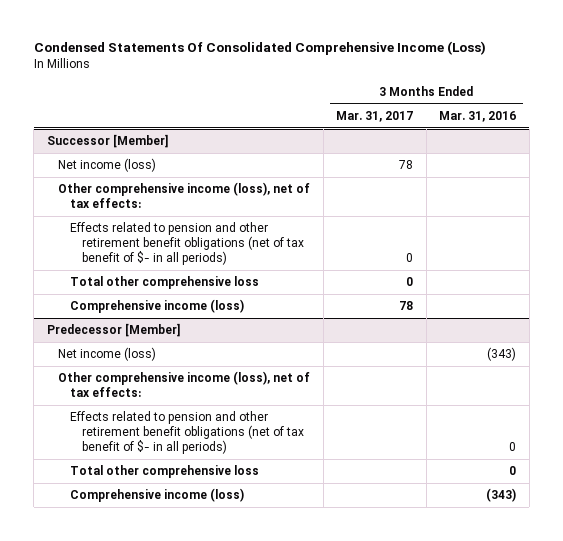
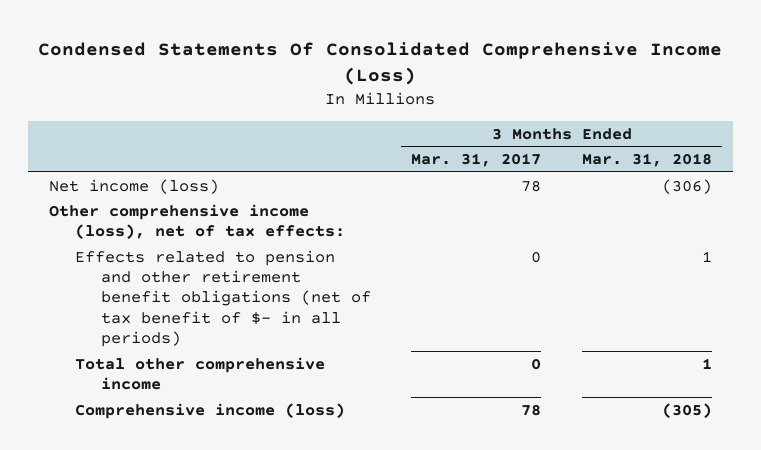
[439,110,517,122] Mar. 31, 2016 -> none
none -> [582,152,713,167] Mar. 31, 2018
[46,134,169,149] Successor [Member] -> none
[70,276,260,290] Total other comprehensive loss -> [74,356,325,391] Total other comprehensive income
[46,323,181,338] Predecessor [Member] -> none
[58,347,157,362] Net income (loss) -> none
[58,371,311,398] Other comprehensive income (loss), net of tax effects: -> none
[70,411,305,455] Effects related to pension and other retirement benefit obligations (net of tax benefit of $- in all periods) -> none
[70,465,260,479] Total other comprehensive loss -> none
[70,488,245,503] Comprehensive income (loss) -> none

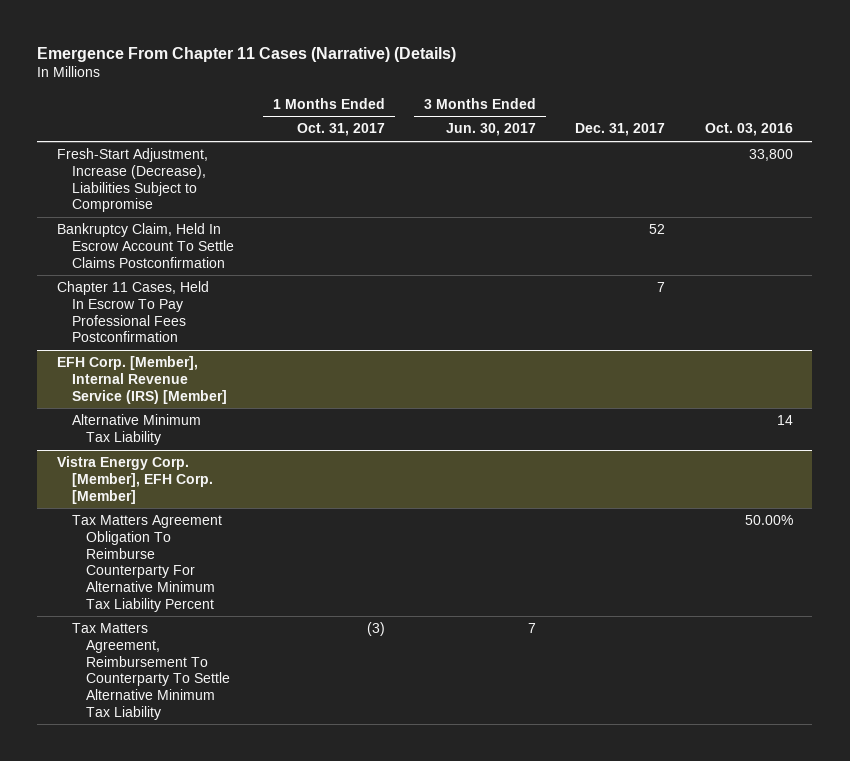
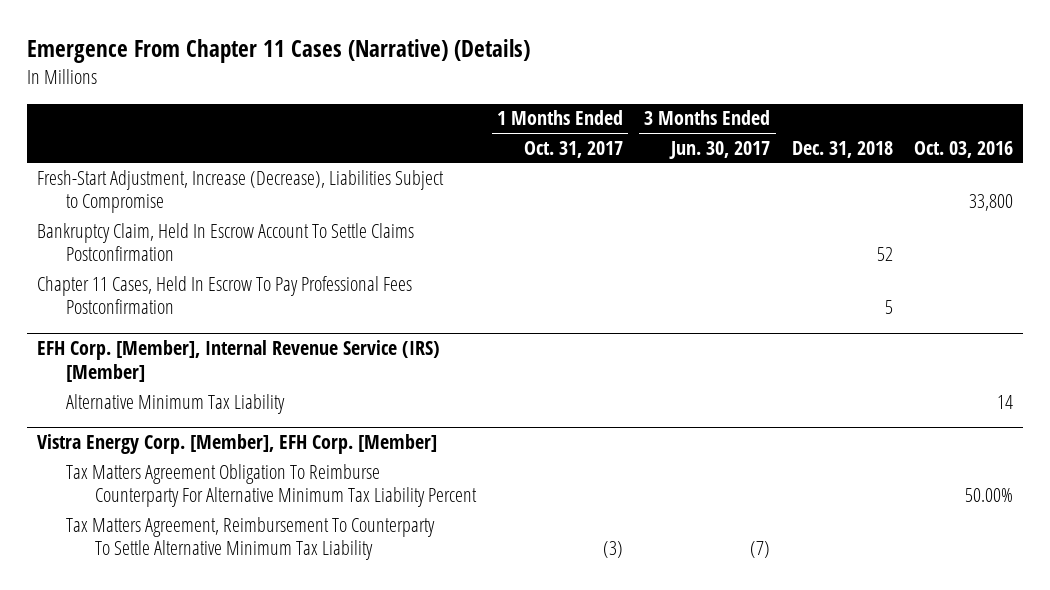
[575,123,666,137] Dec. 31, 2017 -> none
none -> [791,140,893,158] Dec. 31, 2018
[528,623,537,634] 7 -> [750,541,771,559] (7)

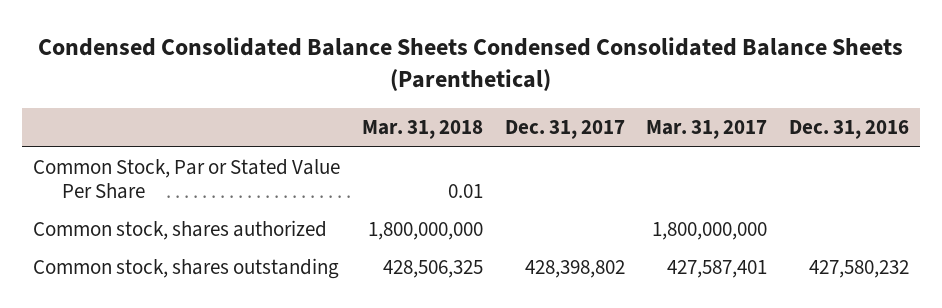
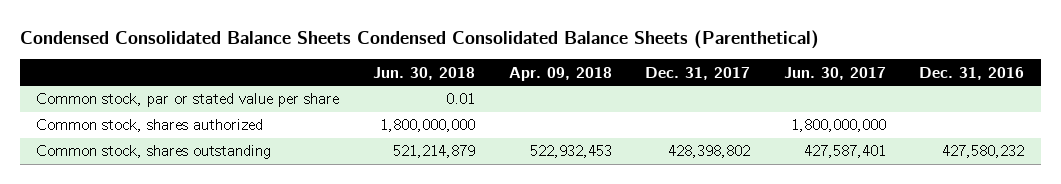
[361,120,483,140] Mar. 31, 2018 -> none
[646,120,768,140] Mar. 31, 2017 -> none
none -> [372,66,475,80] Jun. 30, 2018
none -> [508,66,612,81] Apr. 09, 2018
none -> [783,66,886,80] Jun. 30, 2017
[33,159,341,200] Common Stock, Par or Stated Value Per Share -> [36,93,340,108] Common stock, par or stated value per share

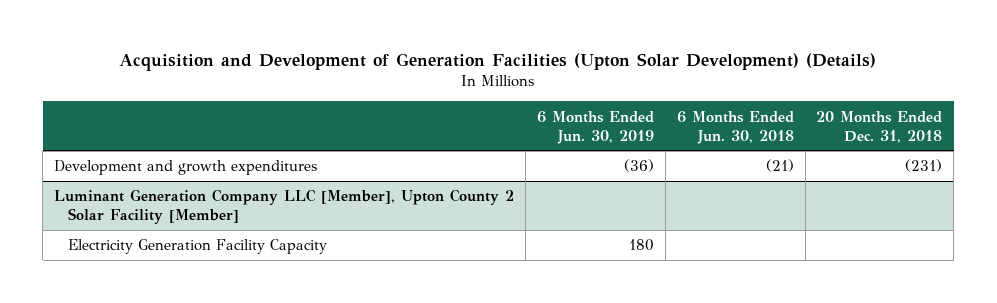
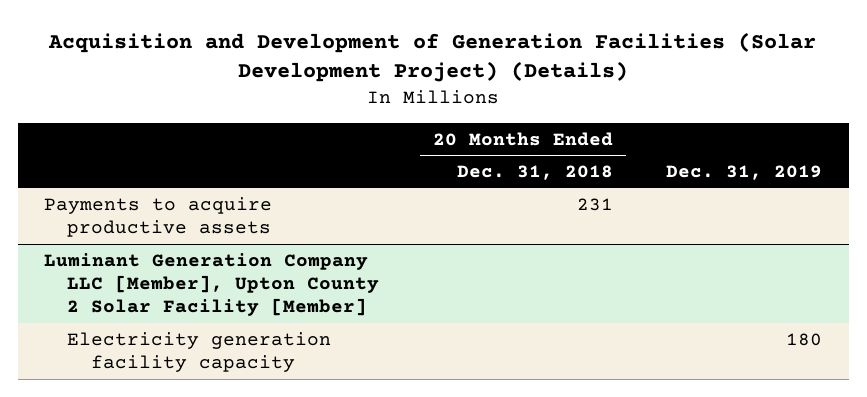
[119,53,877,72] Acquisition and Development of Generation Facilities (Upton Solar Development) (Details) -> [48,31,817,83] Acquisition and Development of Generation Facilities (Solar Development Project) (Details)
[536,110,654,144] 6 Months Ended Jun. 30, 2019 -> none
[676,110,794,144] 6 Months Ended Jun. 30, 2018 -> none
none -> [666,164,823,180] Dec. 31, 2019
[54,160,318,176] Development and growth expenditures -> none
none -> [44,196,273,238] Payments to acquire productive assets
[67,239,327,255] Electricity Generation Facility Capacity -> [67,331,332,373] Electricity generation facility capacity

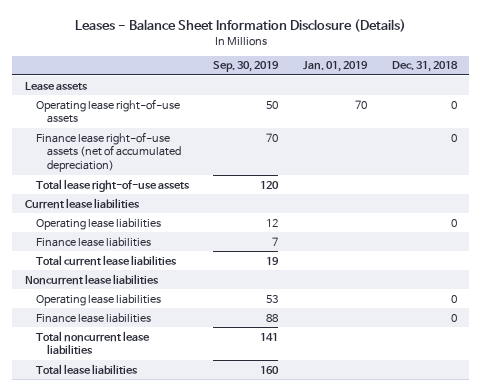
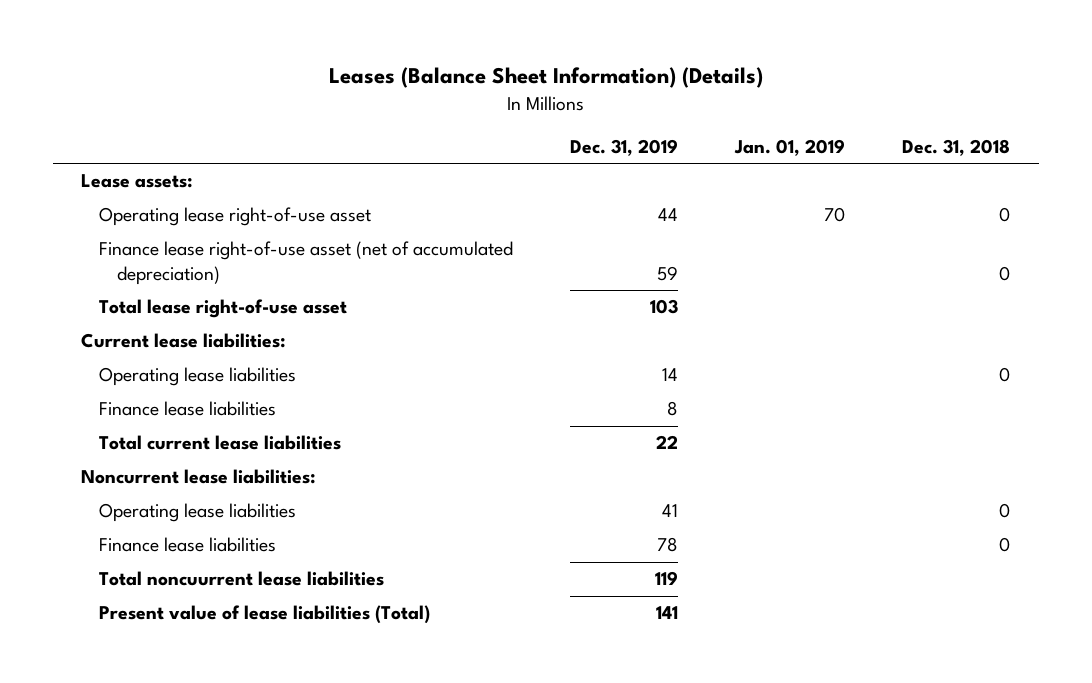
[74,18,406,32] Leases - Balance Sheet Information Disclosure (Details) -> [328,67,763,89] Leases (Balance Sheet Information) (Details)
[213,61,280,73] Sep. 30, 2019 -> none
none -> [570,138,679,156] Dec. 31, 2019
[24,81,88,90] Lease assets -> [81,174,194,189] Lease assets:
[35,98,180,124] Operating lease right-of-use assets -> [99,207,372,227] Operating lease right-of-use asset
[35,131,181,173] Finance lease right-of-use assets (net of accumulated depreciation) -> [99,241,514,285] Finance lease right-of-use asset (net of accumulated depreciation)
[35,178,190,192] Total lease right-of-use assets -> [99,299,348,319] Total lease right-of-use asset
[24,197,140,209] Current lease liabilities -> [81,333,287,349] Current lease liabilities:
[24,273,159,285] Noncurrent lease liabilities -> [81,469,317,485] Noncurrent lease liabilities:
[35,330,150,355] Total noncurrent lease liabilities -> [99,571,385,587] Total noncuurrent lease liabilities
[35,363,138,374] Total lease liabilities -> [99,605,431,625] Present value of lease liabilities (Total)

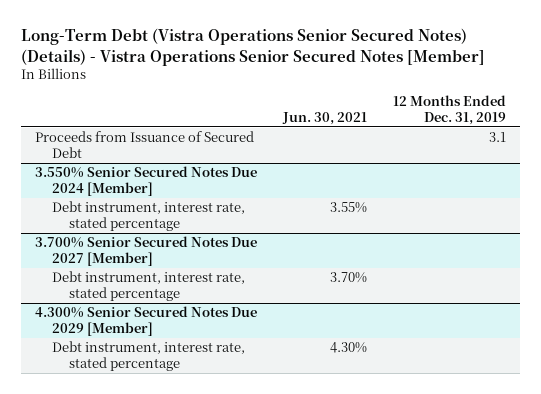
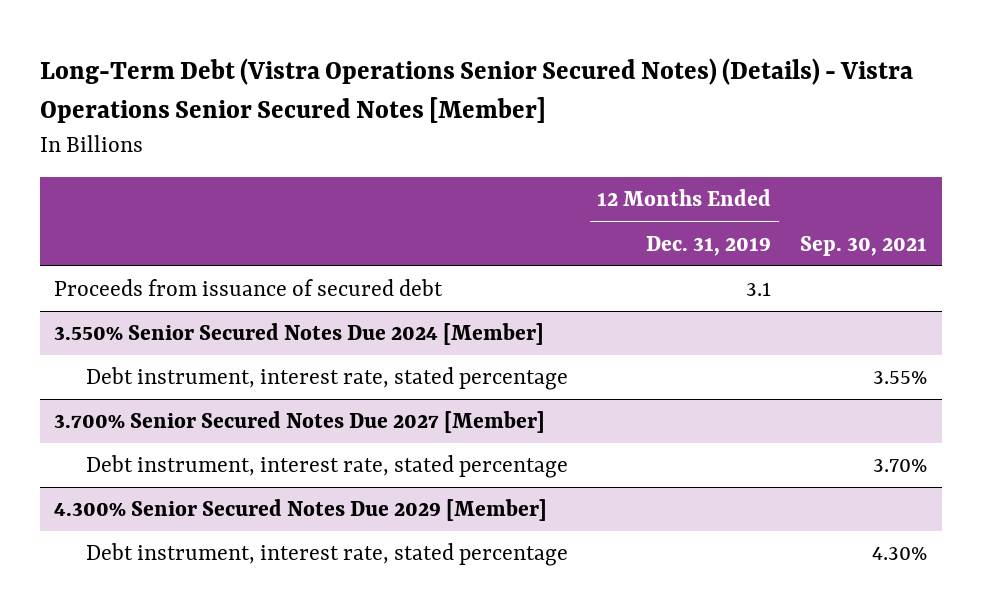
[281,111,367,125] Jun. 30, 2021 -> none
none -> [800,235,928,256] Sep. 30, 2021
[34,131,254,158] Proceeds from Issuance of Secured Debt -> [54,279,444,297] Proceeds from issuance of secured debt

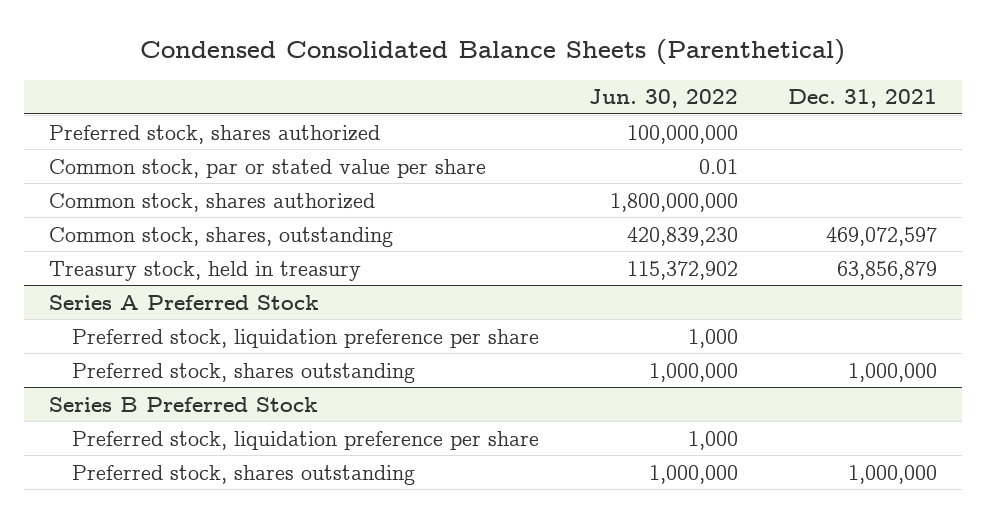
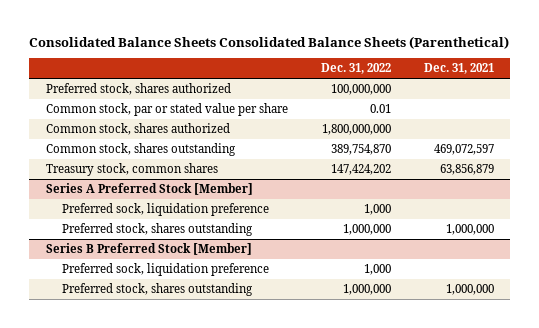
[140,39,846,66] Condensed Consolidated Balance Sheets (Parenthetical) -> [29,35,510,49] Consolidated Balance Sheets Consolidated Balance Sheets (Parenthetical)
[588,89,738,109] Jun. 30, 2022 -> none
none -> [320,63,391,75] Dec. 31, 2022
[49,226,394,247] Common stock, shares, outstanding -> [45,143,236,157] Common stock, shares outstanding
[49,260,362,281] Treasury stock, held in treasury -> [45,163,218,177] Treasury stock, common shares
[49,294,320,310] Series A Preferred Stock -> [45,183,253,196] Series A Preferred Stock [Member]
[71,328,539,348] Preferred stock, liquidation preference per share -> [62,203,270,217] Preferred sock, liquidation preference
[49,396,319,412] Series B Preferred Stock -> [45,243,252,256] Series B Preferred Stock [Member]
[71,430,539,450] Preferred stock, liquidation preference per share -> [62,263,270,277] Preferred sock, liquidation preference

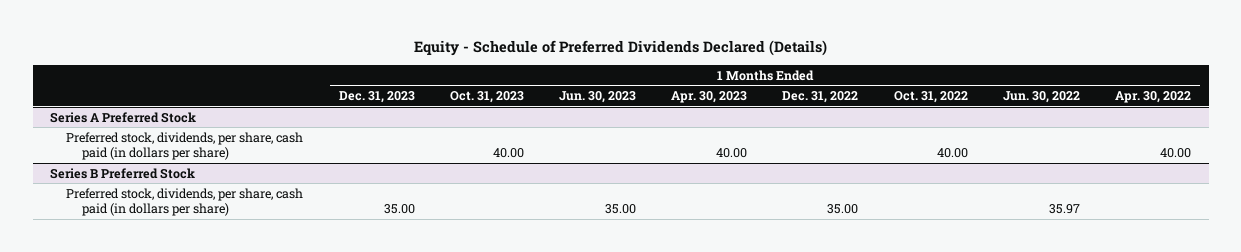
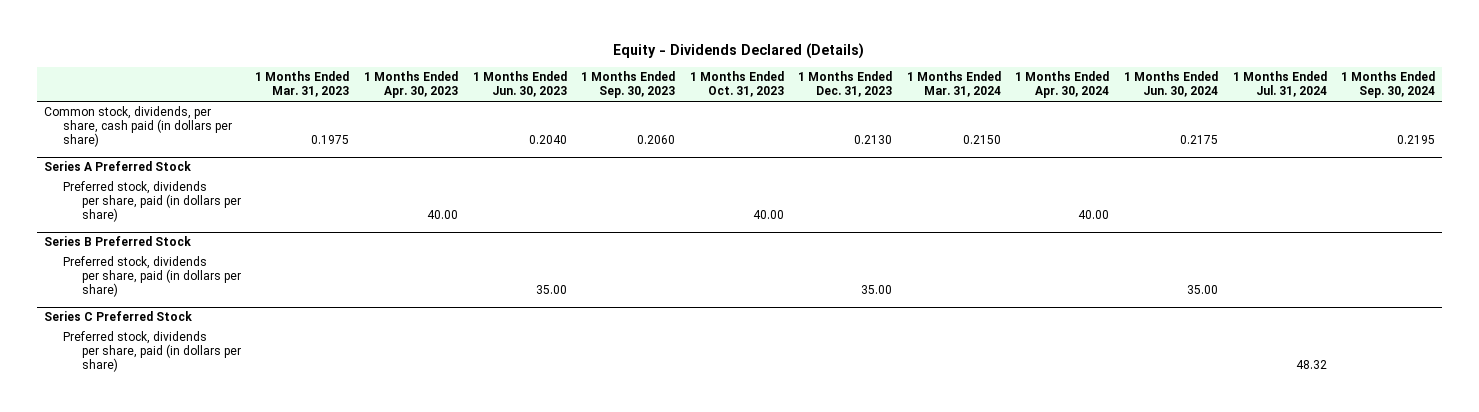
[413,40,827,57] Equity - Schedule of Preferred Dividends Declared (Details) -> [613,43,865,60] Equity - Dividends Declared (Details)
[782,91,859,104] Dec. 31, 2022 -> none
[893,91,968,104] Oct. 31, 2022 -> none
[1002,91,1080,104] Jun. 30, 2022 -> none
[1115,91,1192,104] Apr. 30, 2022 -> none
none -> [255,71,350,98] 1 Months Ended Mar. 31, 2023
none -> [581,71,676,99] 1 Months Ended Sep. 30, 2023
none -> [906,71,1001,98] 1 Months Ended Mar. 31, 2024
none -> [1015,71,1110,99] 1 Months Ended Apr. 30, 2024
none -> [1123,71,1218,98] 1 Months Ended Jun. 30, 2024
none -> [1232,71,1327,98] 1 Months Ended Jul. 31, 2024
none -> [1341,71,1436,99] 1 Months Ended Sep. 30, 2024
none -> [43,106,232,148] Common stock, dividends, per share, cash paid (in dollars per share)
[66,131,304,161] Preferred stock, dividends, per share, cash paid (in dollars per share) -> [62,181,241,223] Preferred stock, dividends per share, paid (in dollars per share)
[66,187,304,217] Preferred stock, dividends, per share, cash paid (in dollars per share) -> [62,256,241,298] Preferred stock, dividends per share, paid (in dollars per share)
none -> [43,311,192,322] Series C Preferred Stock
none -> [62,331,241,373] Preferred stock, dividends per share, paid (in dollars per share)

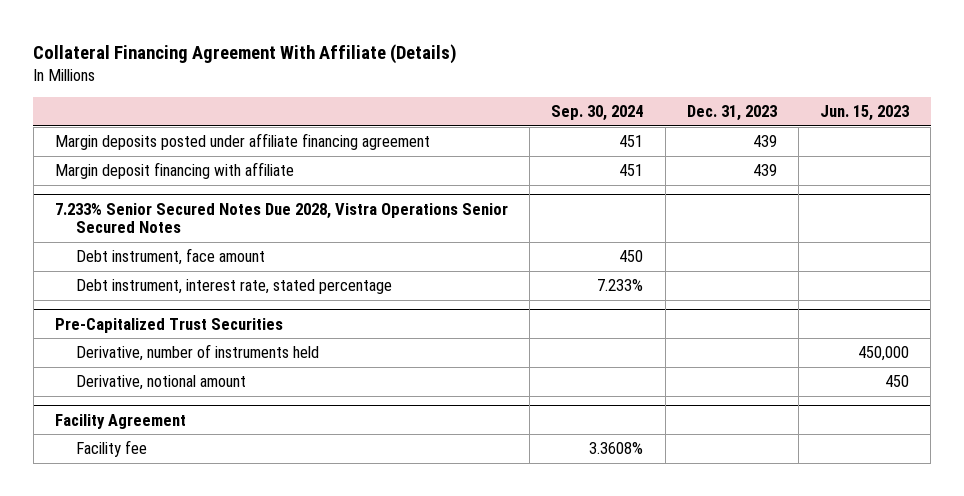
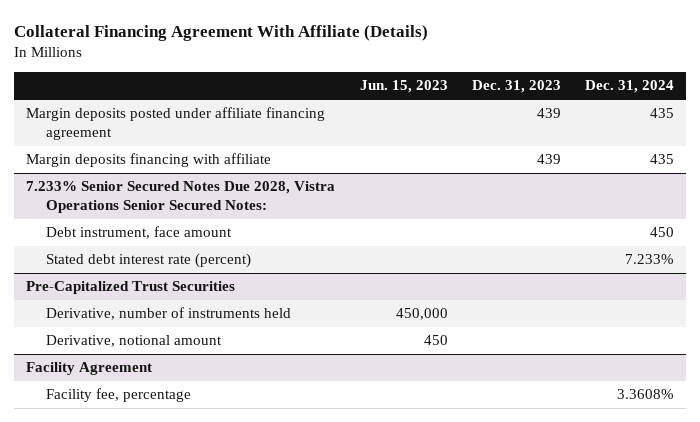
[551,105,644,122] Sep. 30, 2024 -> none
none -> [584,80,674,94] Dec. 31, 2024
[54,162,294,180] Margin deposit financing with affiliate -> [26,153,272,168] Margin deposits financing with affiliate
[54,202,508,234] 7.233% Senior Secured Notes Due 2028, Vistra Operations Senior Secured Notes -> [26,181,336,214] 7.233% Senior Secured Notes Due 2028, Vistra Operations Senior Secured Notes:
[75,279,392,295] Debt instrument, interest rate, stated percentage -> [46,253,252,269] Stated debt interest rate (percent)
[75,440,147,458] Facility fee -> [46,388,192,403] Facility fee, percentage

